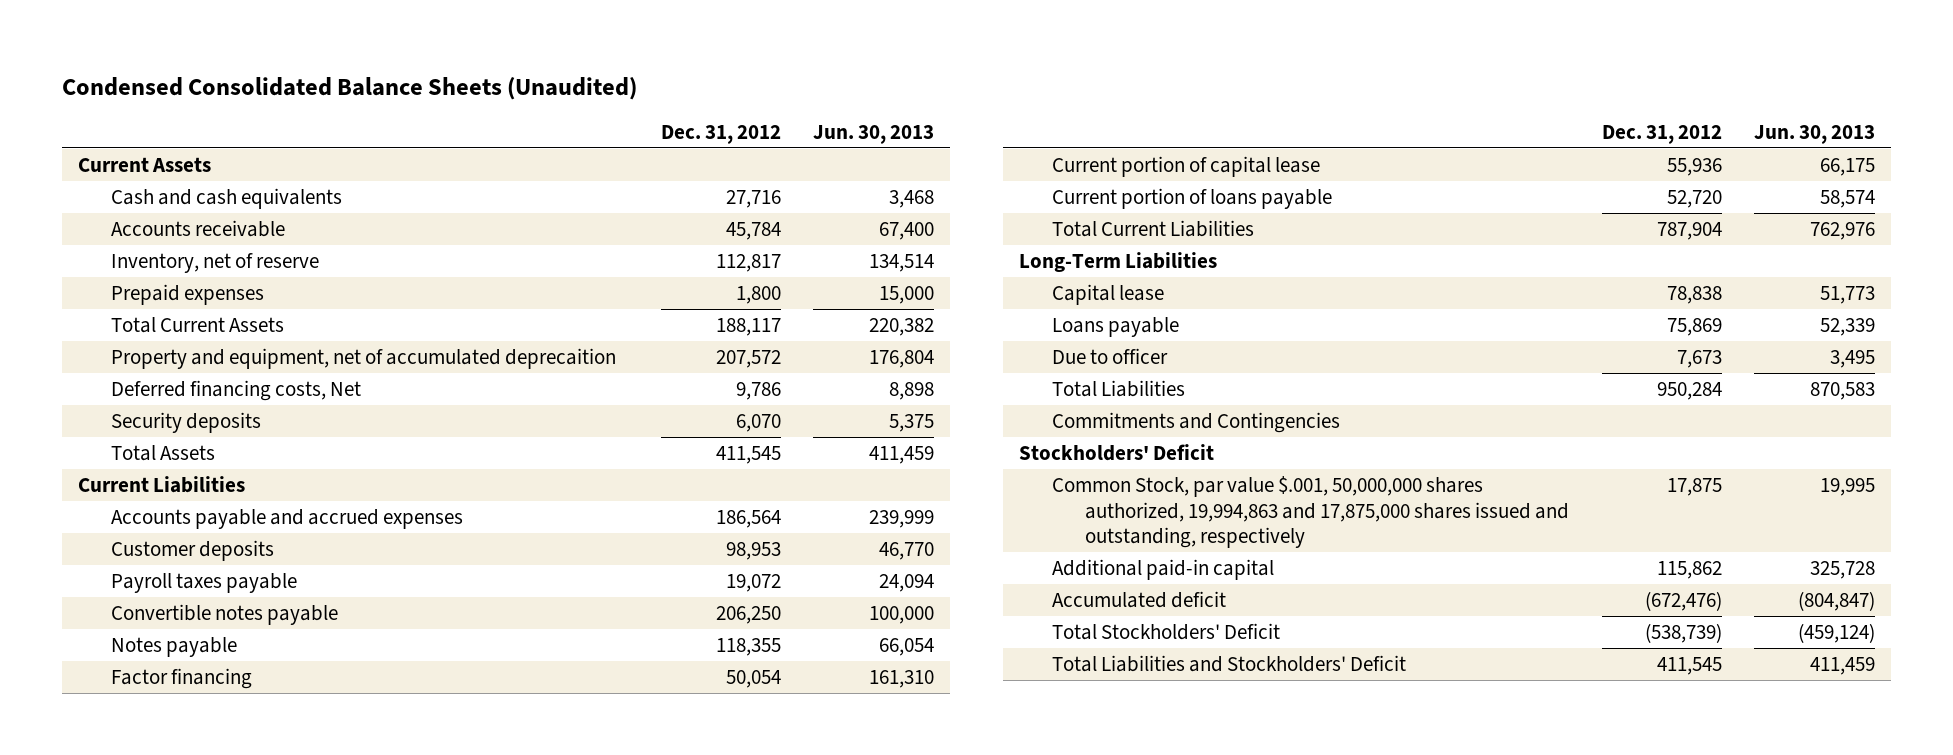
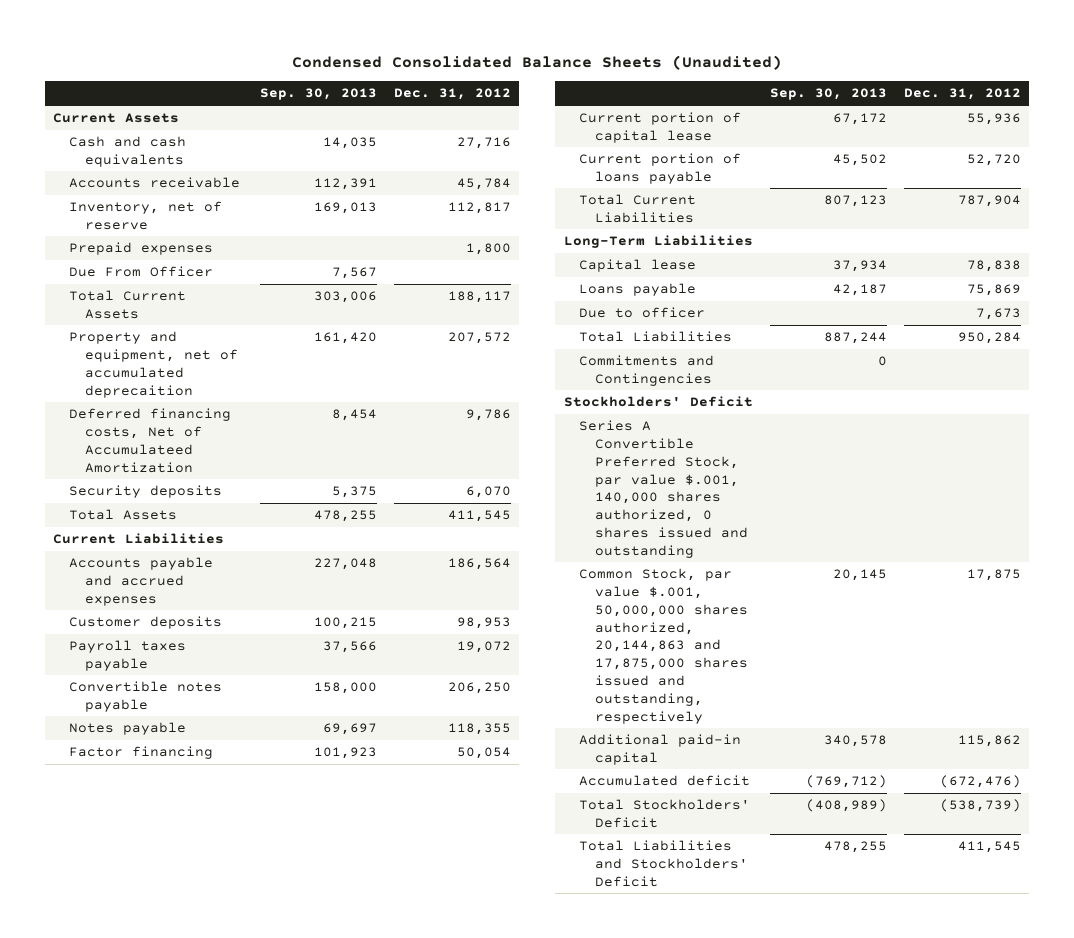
[812,124,934,144] Jun. 30, 2013 -> none
none -> [259,88,377,101] Sep. 30, 2013
none -> [69,266,214,278] Due From Officer
[111,379,362,401] Deferred financing costs, Net -> [69,408,232,473] Deferred financing costs, Net of Accumulateed Amortization
none -> [579,420,748,558] Series A Convertible Preferred Stock, par value $.001, 140,000 shares authorized, 0 shares issued and outstanding
[1052,475,1570,549] Common Stock, par value $.001, 50,000,000 shares authorized, 19,994,863 and 17,875,000 shares issued and outstanding, respectively -> [579,568,748,724] Common Stock, par value $.001, 50,000,000 shares authorized, 20,144,863 and 17,875,000 shares issued and outstanding, respectively

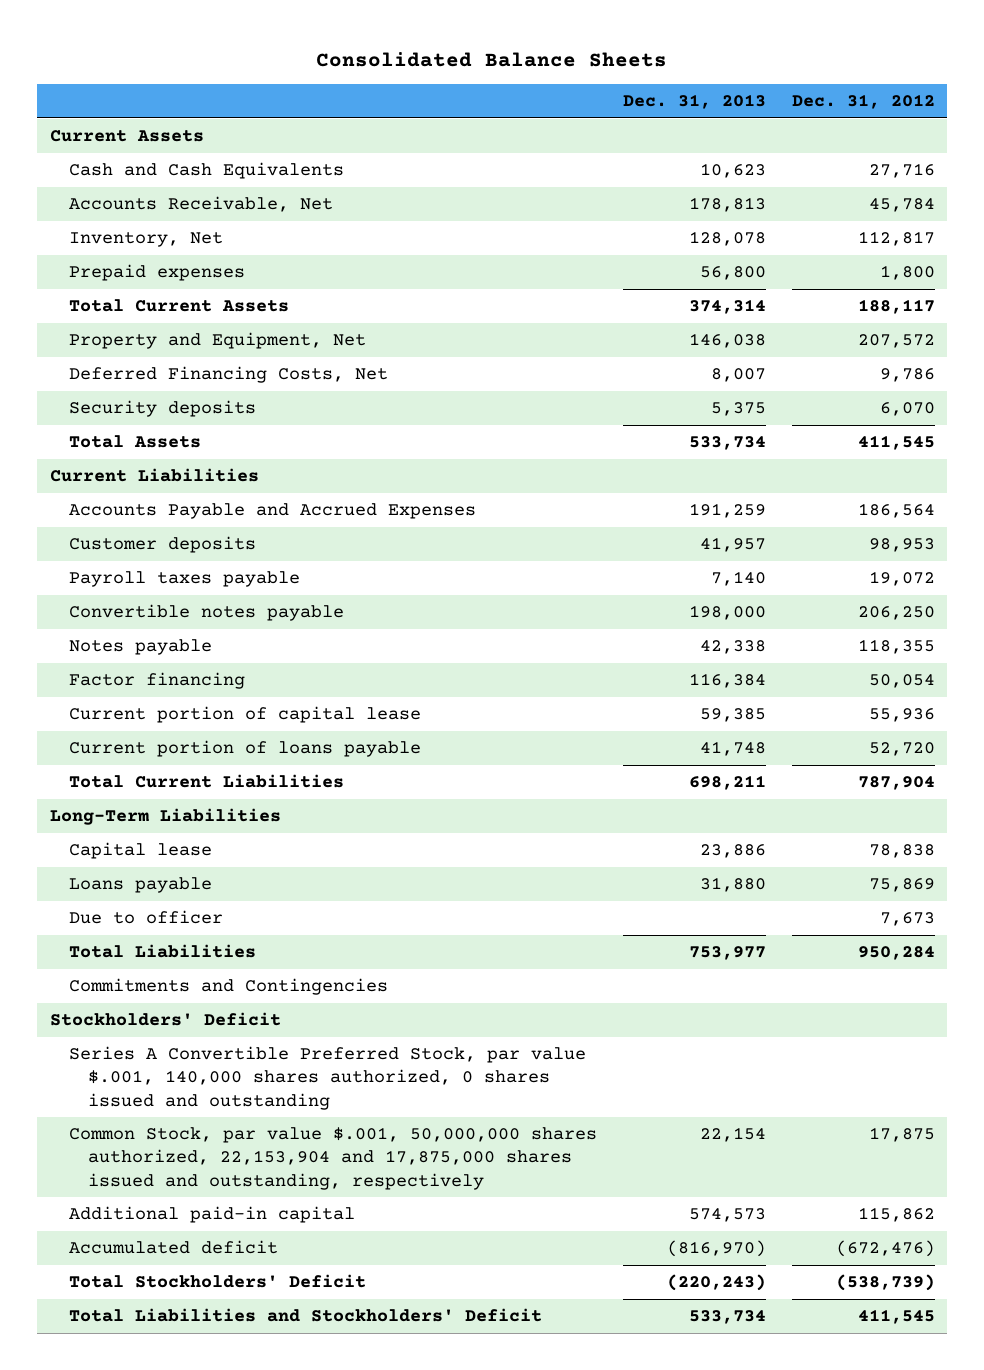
[292,55,783,71] Condensed Consolidated Balance Sheets (Unaudited) -> [316,51,668,67] Consolidated Balance Sheets
[259,88,377,101] Sep. 30, 2013 -> none
none -> [622,94,766,110] Dec. 31, 2013
[69,136,187,167] Cash and cash equivalents -> [69,162,345,180] Cash and Cash Equivalents
[69,177,241,189] Accounts receivable -> [69,196,334,213] Accounts Receivable, Net
[69,201,223,230] Inventory, net of reserve -> [69,232,224,248] Inventory, Net
[69,266,214,278] Due From Officer -> none
[69,331,238,398] Property and equipment, net of accumulated deprecaition -> [69,332,367,350] Property and Equipment, Net
[69,408,232,473] Deferred financing costs, Net of Accumulateed Amortization -> [69,366,389,384] Deferred Financing Costs, Net
[69,557,214,606] Accounts payable and accrued expenses -> [69,503,477,520] Accounts Payable and Accrued Expenses
[579,568,748,724] Common Stock, par value $.001, 50,000,000 shares authorized, 20,144,863 and 17,875,000 shares issued and outstanding, respectively -> [69,1127,598,1190] Common Stock, par value $.001, 50,000,000 shares authorized, 22,153,904 and 17,875,000 shares issued and outstanding, respectively

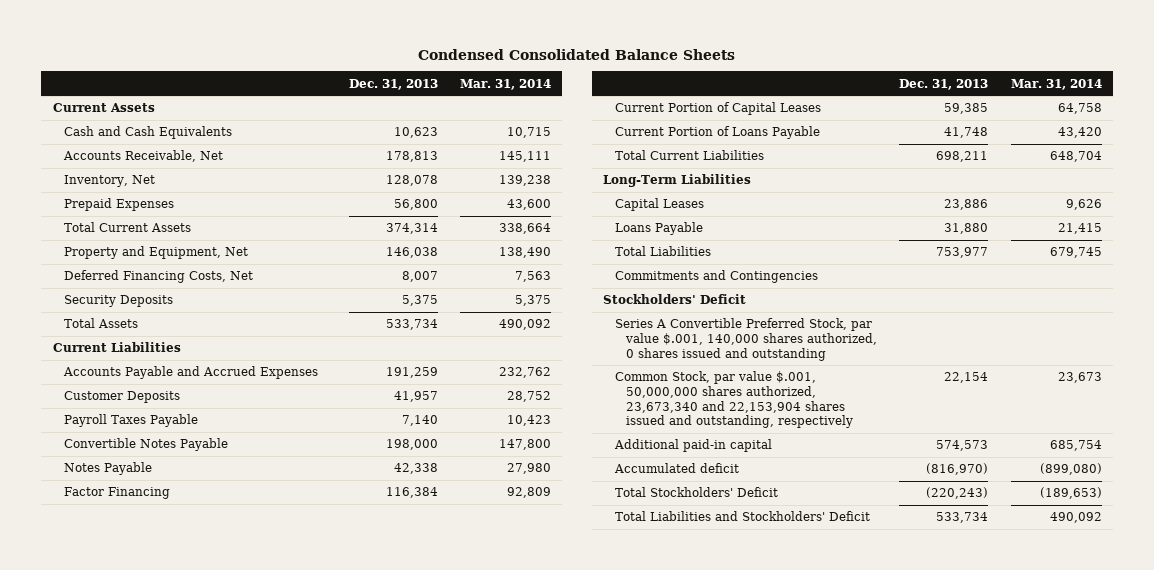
[316,51,668,67] Consolidated Balance Sheets -> [418,48,736,60] Condensed Consolidated Balance Sheets
[791,94,935,110] Dec. 31, 2012 -> none
none -> [460,78,552,90] Mar. 31, 2014
[69,264,246,282] Prepaid expenses -> [63,198,174,212] Prepaid Expenses
[69,400,257,418] Security deposits -> [63,295,173,308] Security Deposits
[69,536,257,554] Customer deposits -> [63,391,180,404] Customer Deposits
[69,571,301,588] Payroll taxes payable -> [63,414,198,428] Payroll Taxes Payable
[69,604,345,622] Convertible notes payable -> [63,438,228,452] Convertible Notes Payable
[69,639,213,656] Notes payable -> [63,462,152,476] Notes Payable
[69,672,246,690] Factor financing -> [63,487,170,500] Factor Financing
[69,706,422,724] Current portion of capital lease -> [614,102,821,116] Current Portion of Capital Leases
[69,740,422,758] Current portion of loans payable -> [614,126,820,140] Current Portion of Loans Payable
[69,910,224,925] Due to officer -> none
[69,842,213,860] Capital lease -> [614,198,704,212] Capital Leases
[69,877,213,894] Loans payable -> [614,222,703,236] Loans Payable
[69,1127,598,1190] Common Stock, par value $.001, 50,000,000 shares authorized, 22,153,904 and 17,875,000 shares issued and outstanding, respectively -> [614,371,853,429] Common Stock, par value $.001, 50,000,000 shares authorized, 23,673,340 and 22,153,904 shares issued and outstanding, respectively

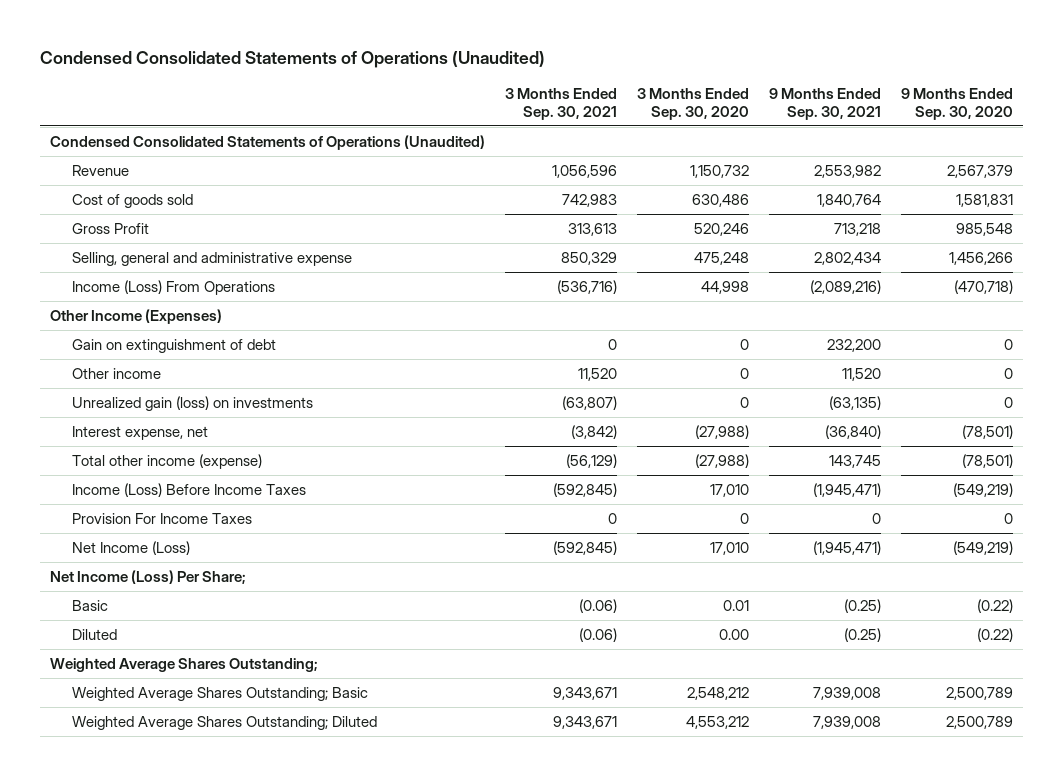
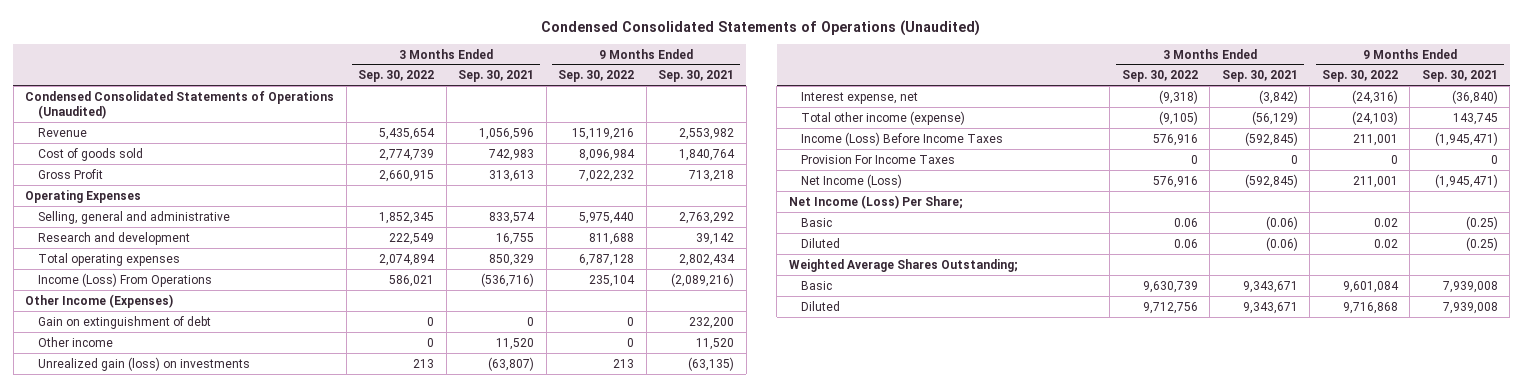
[637,88,750,120] 3 Months Ended Sep. 30, 2020 -> none
[900,88,1013,120] 9 Months Ended Sep. 30, 2020 -> none
none -> [358,70,435,83] Sep. 30, 2022
none -> [558,70,635,83] Sep. 30, 2022
none -> [25,189,142,203] Operating Expenses
[72,252,353,267] Selling, general and administrative expense -> [37,210,230,224] Selling, general and administrative
[561,252,618,266] 850,329 -> [489,211,536,224] 833,574
[814,252,882,266] 2,802,434 -> [679,211,735,224] 2,763,292
none -> [37,231,190,245] Research and development
none -> [37,252,180,266] Total operating expenses
[72,687,369,702] Weighted Average Shares Outstanding; Basic -> [801,280,833,290] Basic
[72,716,378,731] Weighted Average Shares Outstanding; Diluted -> [801,300,841,311] Diluted

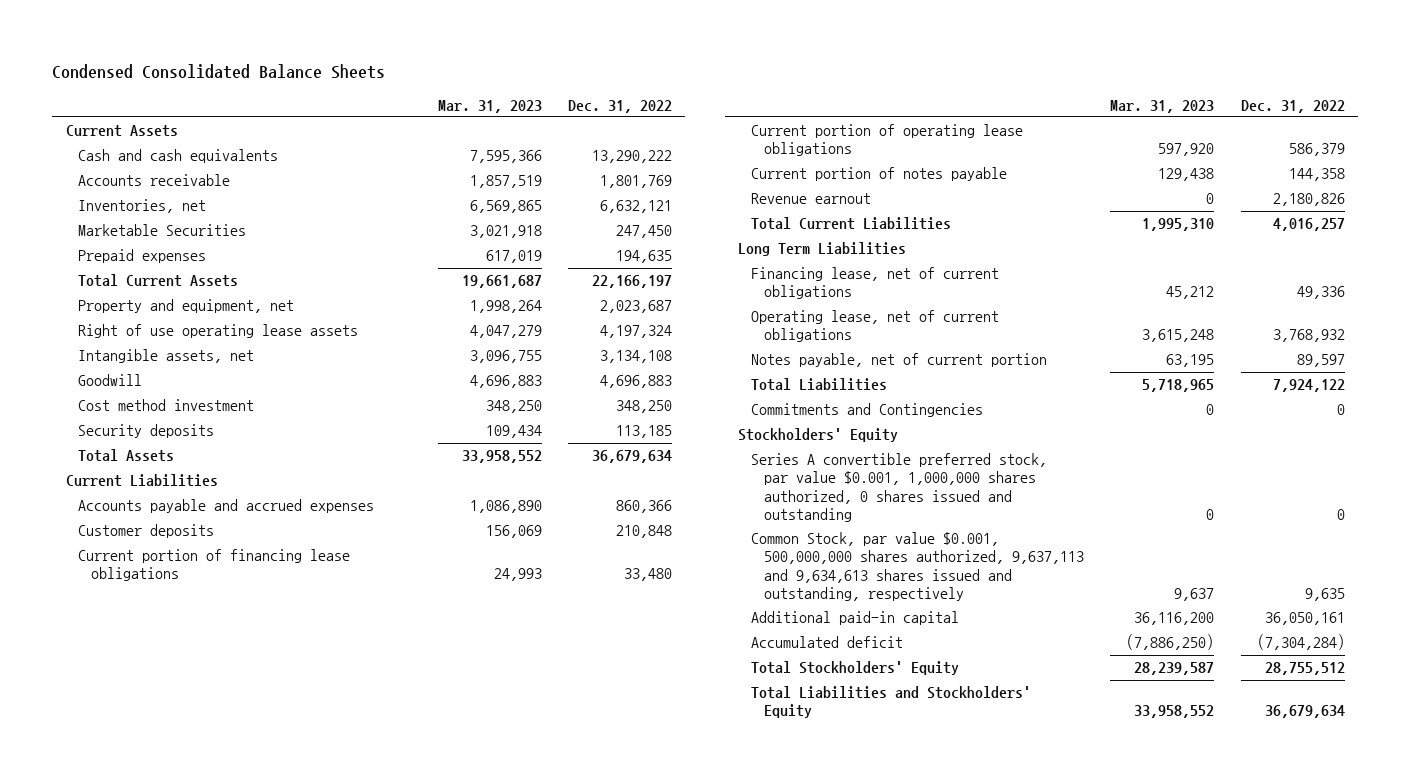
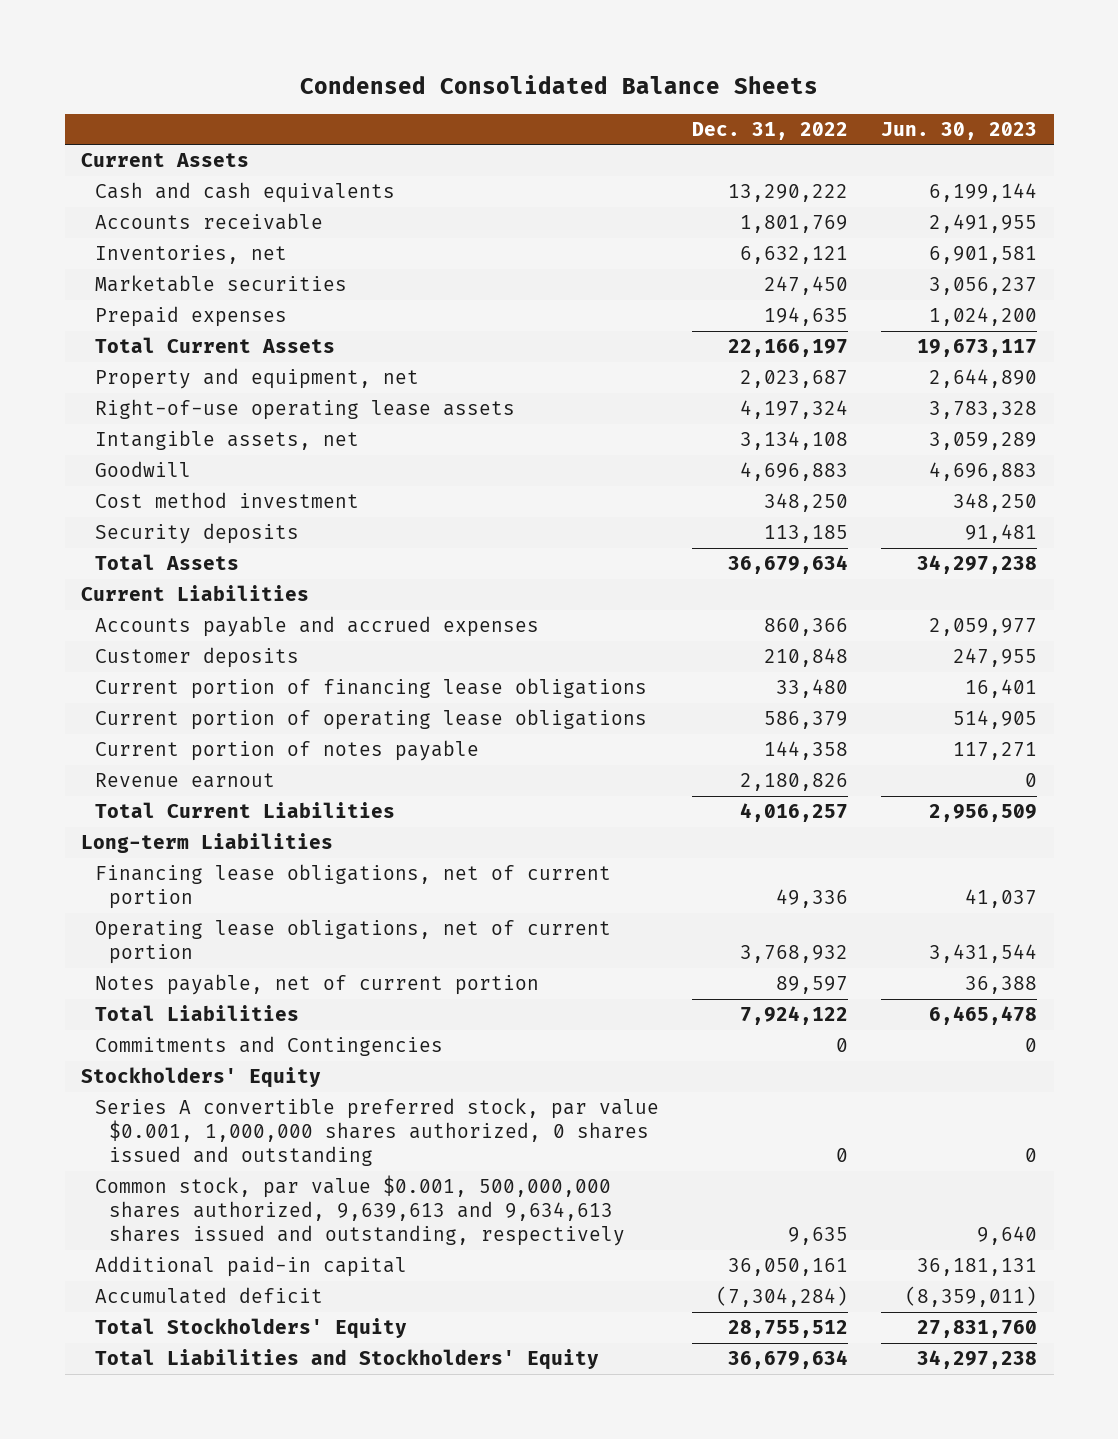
[437,99,542,113] Mar. 31, 2023 -> none
none -> [881,121,1038,140] Jun. 30, 2023
[78,224,247,237] Marketable Securities -> [95,275,348,293] Marketable securities
[78,324,359,339] Right of use operating lease assets -> [95,399,516,421] Right-of-use operating lease assets
[738,242,907,257] Long Term Liabilities -> [81,833,334,854] Long-term Liabilities
[750,267,999,300] Financing lease, net of current obligations -> [95,864,612,910] Financing lease obligations, net of current portion
[750,310,999,343] Operating lease, net of current obligations -> [95,919,612,965] Operating lease obligations, net of current portion
[750,532,1084,601] Common Stock, par value $0.001, 500,000,000 shares authorized, 9,637,113 and 9,634,613 shares issued and outstanding, respectively -> [95,1175,626,1247] Common stock, par value $0.001, 500,000,000 shares authorized, 9,639,613 and 9,634,613 shares issued and outstanding, respectively

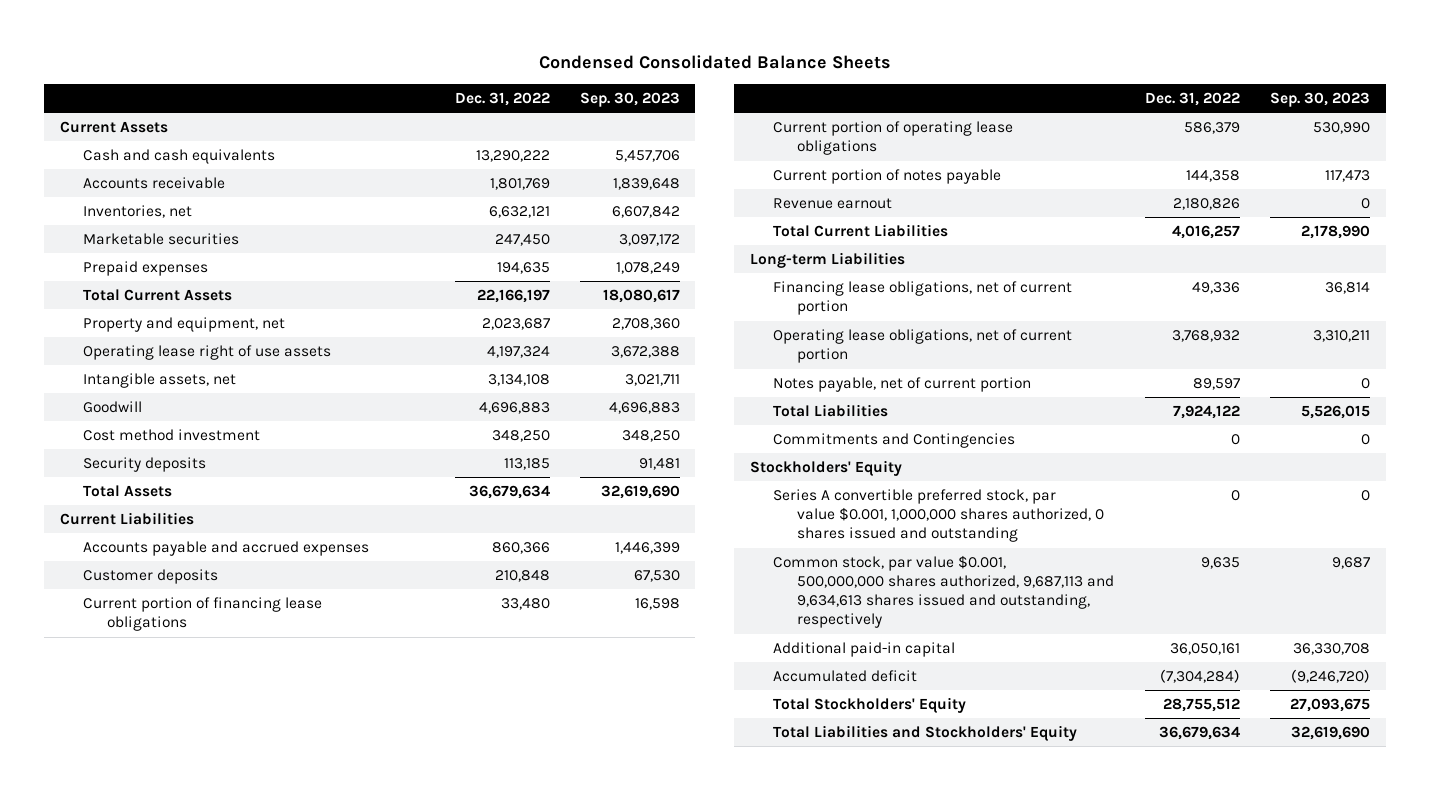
[881,121,1038,140] Jun. 30, 2023 -> none
none -> [580,92,681,108] Sep. 30, 2023
[95,399,516,421] Right-of-use operating lease assets -> [83,345,332,361] Operating lease right of use assets
[95,1175,626,1247] Common stock, par value $0.001, 500,000,000 shares authorized, 9,639,613 and 9,634,613 shares issued and outstanding, respectively -> [773,555,1115,629] Common stock, par value $0.001, 500,000,000 shares authorized, 9,687,113 and 9,634,613 shares issued and outstanding, respectively

